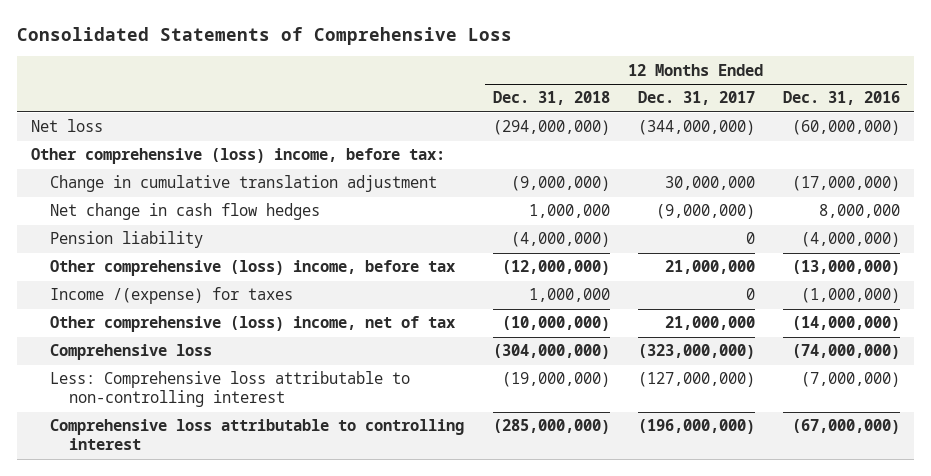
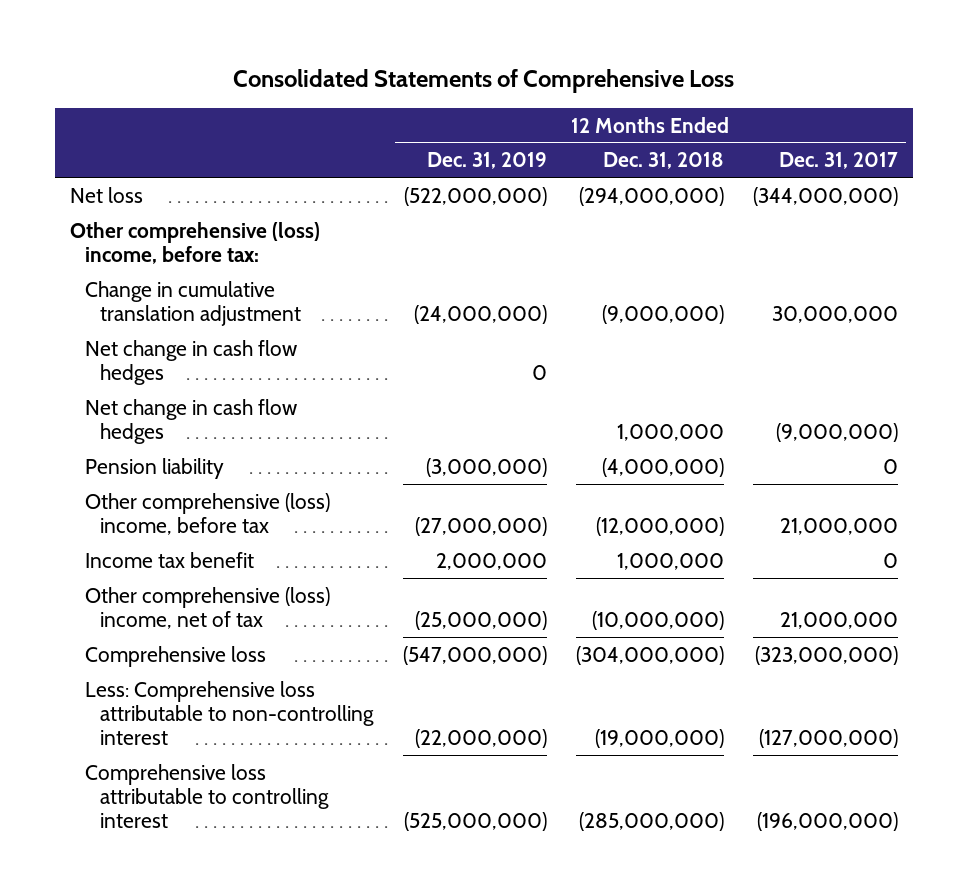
[782,91,900,106] Dec. 31, 2016 -> none
none -> [426,152,547,170] Dec. 31, 2019
none -> [84,339,297,386] Net change in cash flow hedges
[50,287,294,305] Income /(expense) for taxes -> [84,551,254,568] Income tax benefit

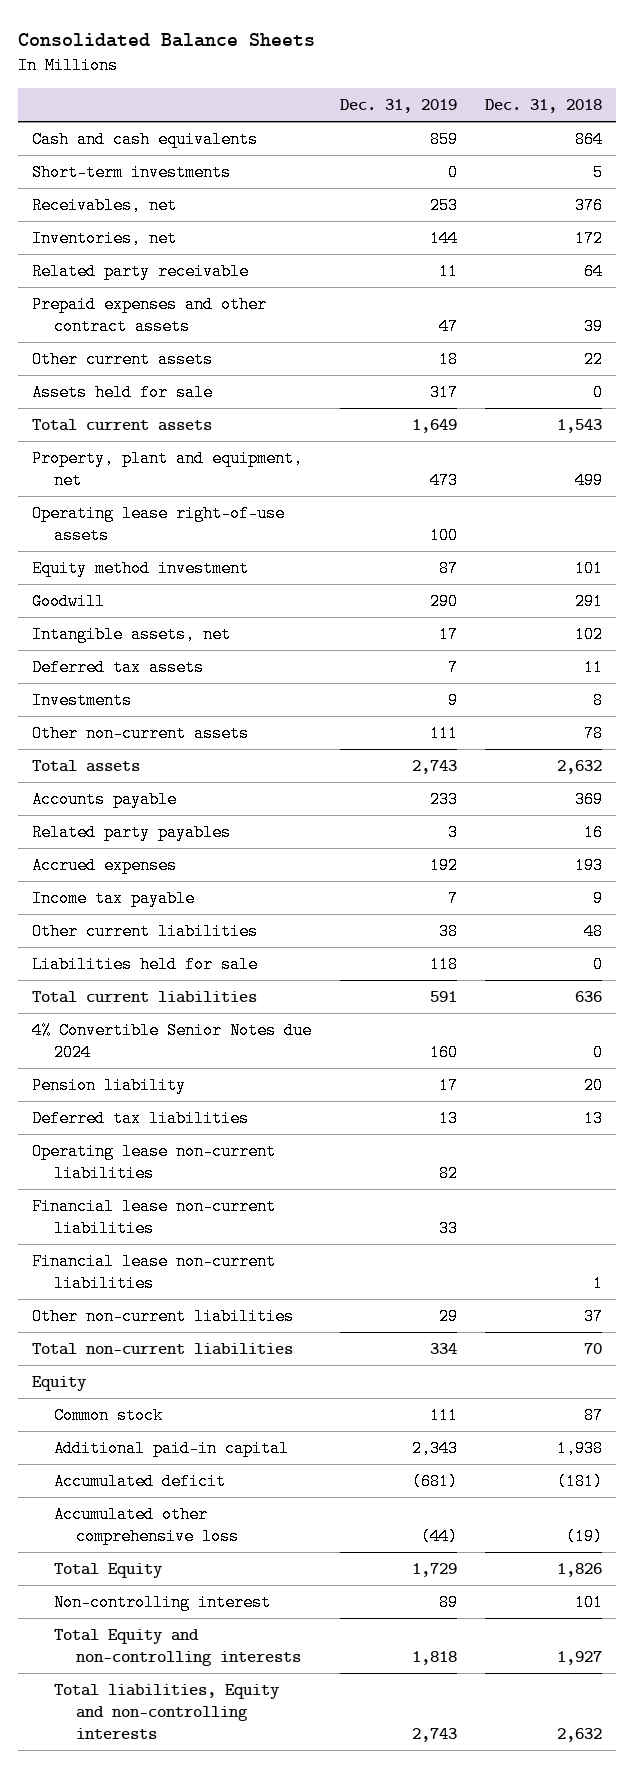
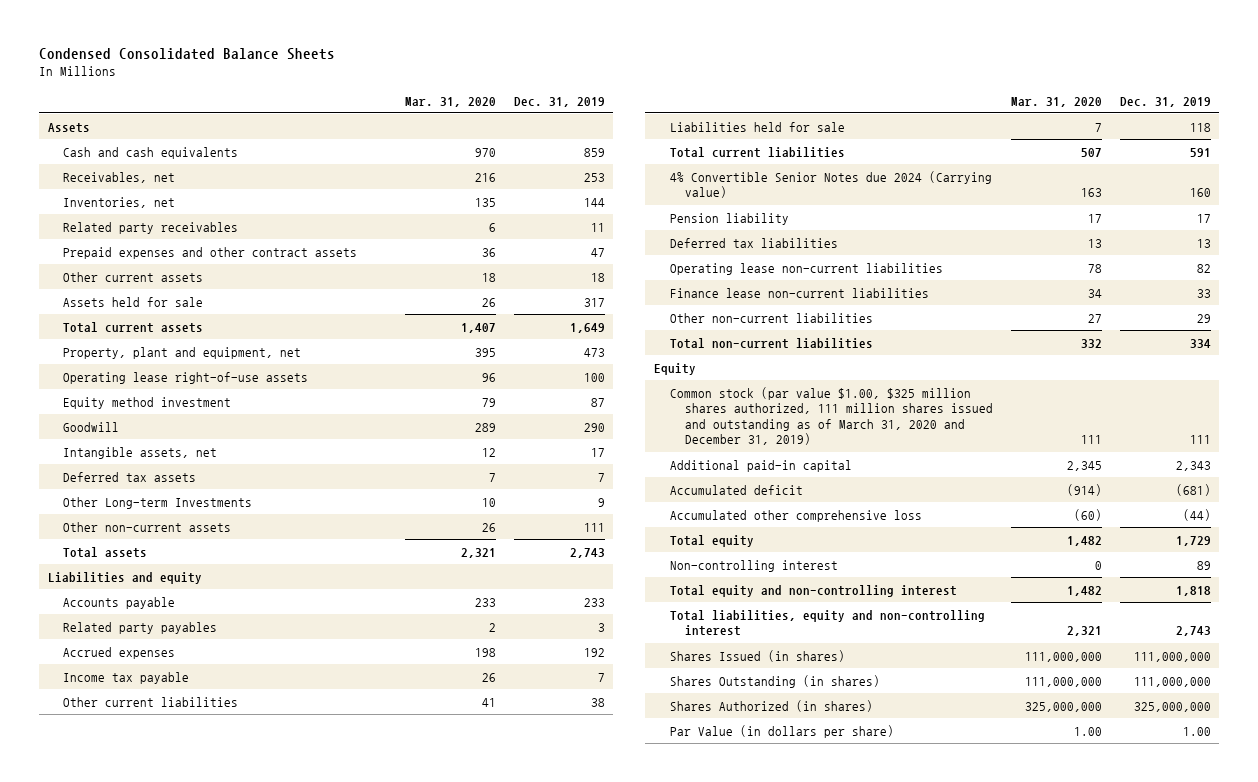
[18,33,316,48] Consolidated Balance Sheets -> [38,48,335,61] Condensed Consolidated Balance Sheets
[484,98,602,113] Dec. 31, 2018 -> none
none -> [404,96,496,107] Mar. 31, 2020
none -> [47,122,90,133] Assets
[32,164,232,182] Short-term investments -> none
[32,263,250,281] Related party receivable -> [63,221,239,234] Related party receivables
[32,692,133,710] Investments -> [63,496,253,509] Other Long-term Investments
none -> [47,571,202,584] Liabilities and equity
[32,1022,313,1062] 4% Convertible Senior Notes due 2024 -> [669,170,992,199] 4% Convertible Senior Notes due 2024 (Carrying value)
[32,1253,277,1293] Financial lease non-current liabilities -> none
[32,1198,277,1238] Financial lease non-current liabilities -> [669,287,929,298] Finance lease non-current liabilities
[54,1407,164,1425] Common stock -> [669,386,994,446] Common stock (par value $1.00, $325 million shares authorized, 111 million shares issued and outstanding as of March 31, 2020 and December 31, 2019)
[54,1563,164,1579] Total Equity -> [669,534,754,547] Total equity
[54,1629,302,1667] Total Equity and non-controlling interests -> [669,584,957,597] Total equity and non-controlling interest
[54,1684,281,1740] Total liabilities, Equity and non-controlling interests -> [669,609,985,637] Total liabilities, equity and non-controlling interest
none -> [669,649,845,662] Shares Issued (in shares)
none -> [669,674,880,688] Shares Outstanding (in shares)
none -> [669,699,873,712] Shares Authorized (in shares)
none -> [669,724,894,738] Par Value (in dollars per share)

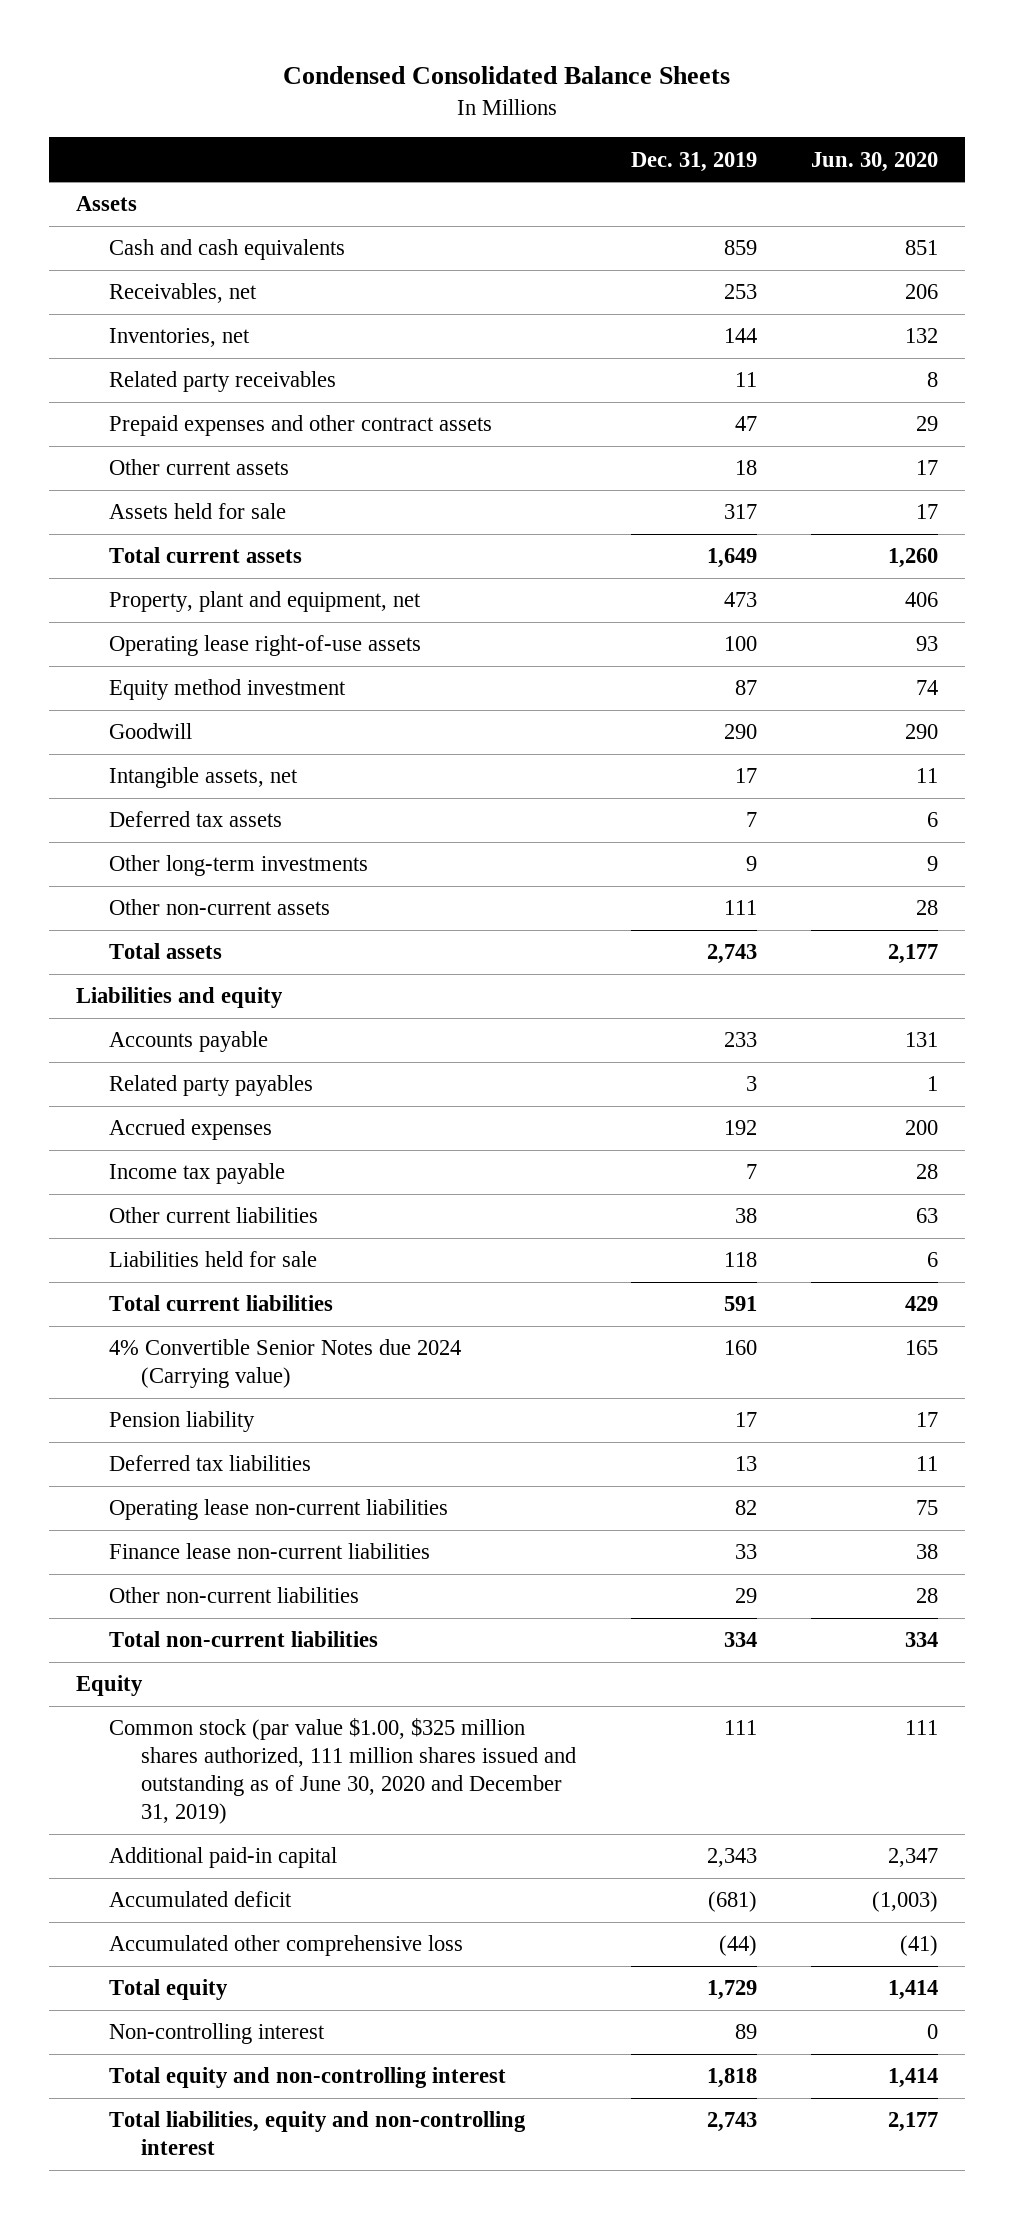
[404,96,496,107] Mar. 31, 2020 -> none
none -> [811,151,939,172] Jun. 30, 2020
[63,496,253,509] Other Long-term Investments -> [108,855,368,877] Other long-term investments
[669,386,994,446] Common stock (par value $1.00, $325 million shares authorized, 111 million shares issued and outstanding as of March 31, 2020 and December 31, 2019) -> [108,1718,577,1825] Common stock (par value $1.00, $325 million shares authorized, 111 million shares issued and outstanding as of June 30, 2020 and December 31, 2019)
[669,649,845,662] Shares Issued (in shares) -> none
[669,674,880,688] Shares Outstanding (in shares) -> none
[669,699,873,712] Shares Authorized (in shares) -> none
[669,724,894,738] Par Value (in dollars per share) -> none

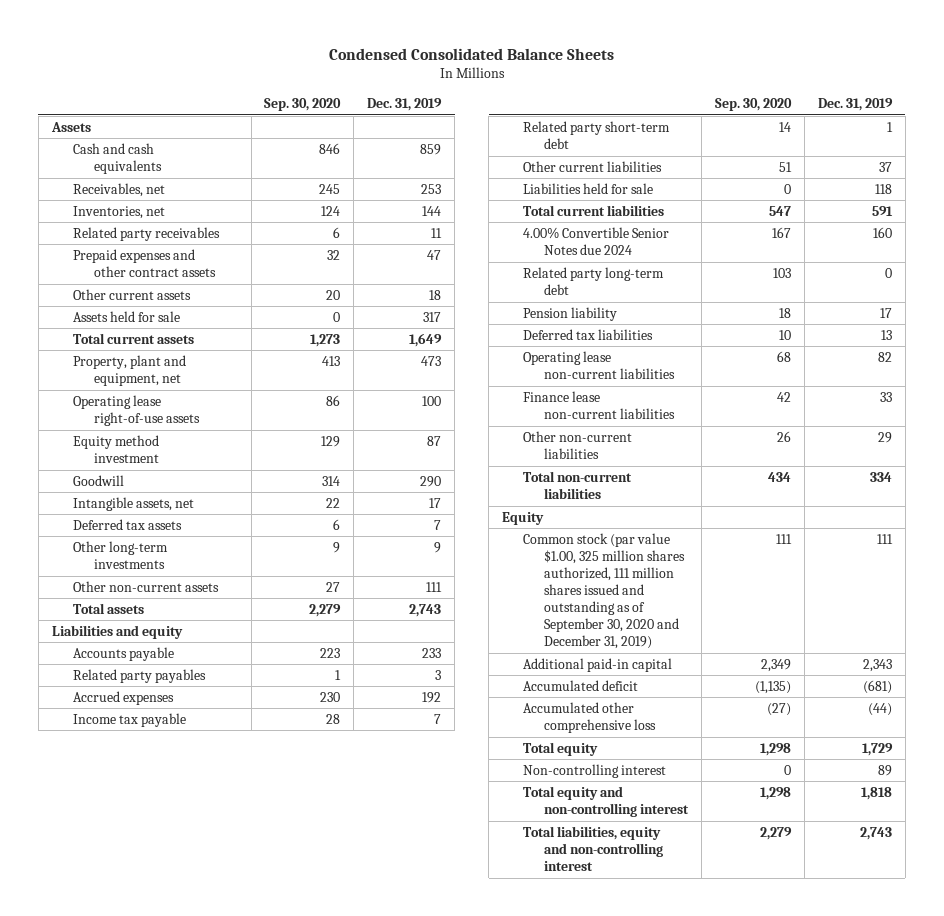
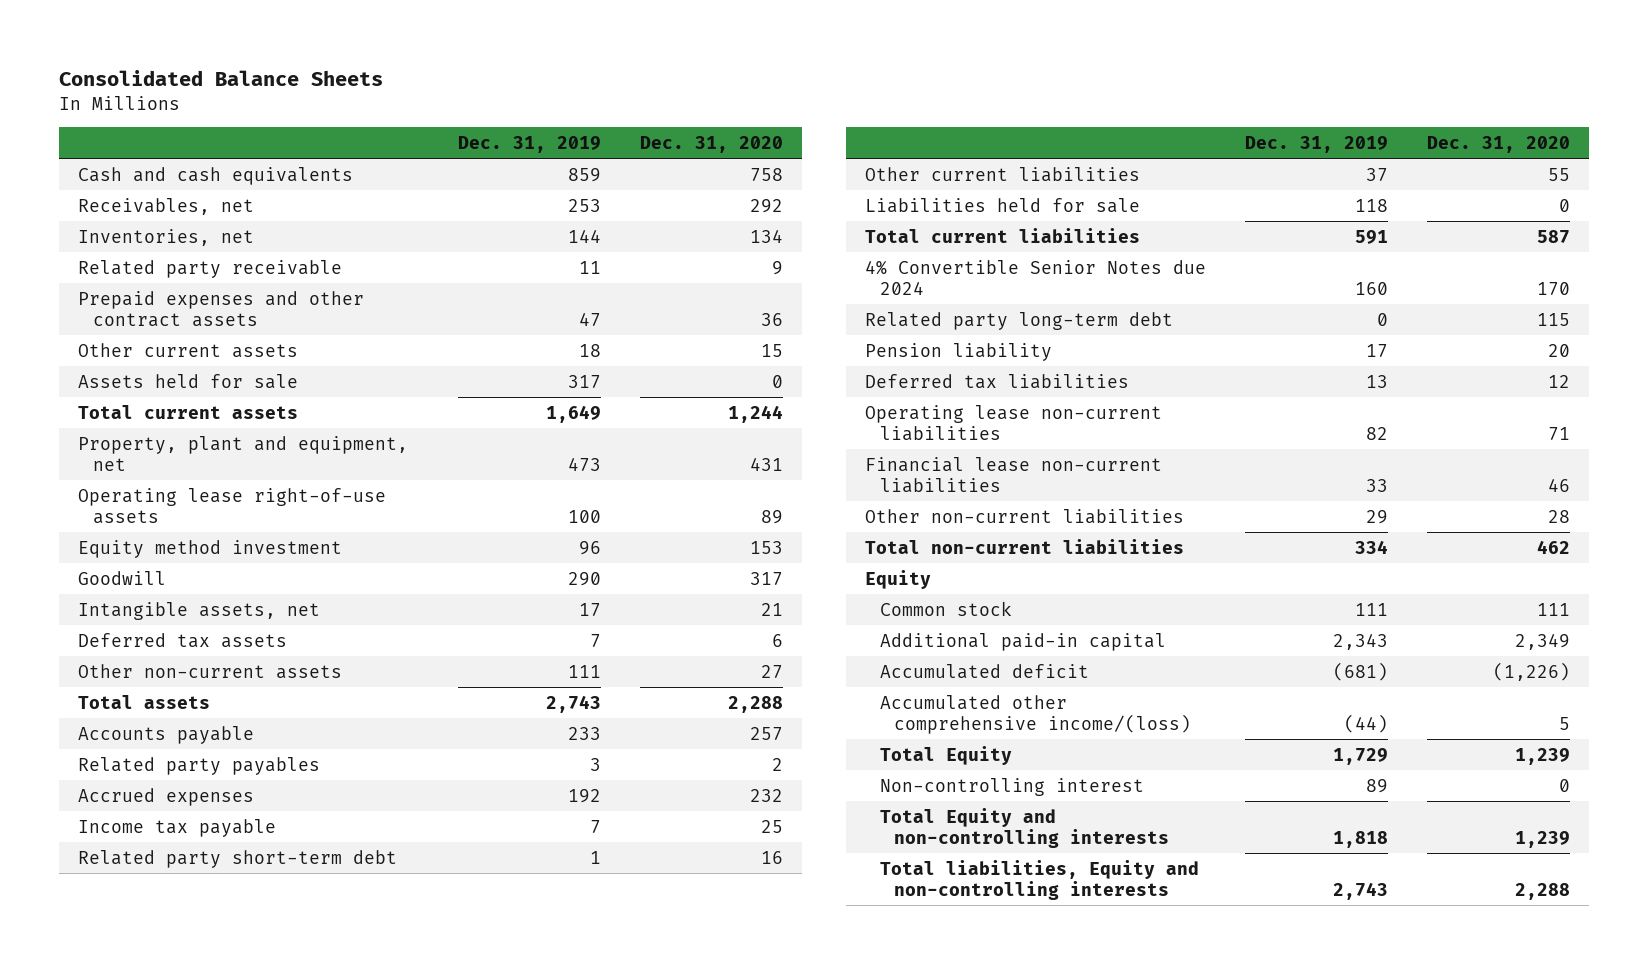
[328,47,614,60] Condensed Consolidated Balance Sheets -> [58,70,383,87] Consolidated Balance Sheets
[264,98,342,112] Sep. 30, 2020 -> none
none -> [639,135,783,153] Dec. 31, 2020
[50,121,91,132] Assets -> none
[72,226,220,241] Related party receivables -> [78,259,343,278] Related party receivable
[427,435,442,446] 87 -> [579,540,602,555] 96
[72,540,168,569] Other long-term investments -> none
[51,624,183,639] Liabilities and equity -> none
[523,226,670,255] 4.00% Convertible Senior Notes due 2024 -> [865,259,1207,295] 4% Convertible Senior Notes due 2024
[523,390,676,419] Finance lease non-current liabilities -> [865,456,1163,493] Financial lease non-current liabilities
[523,532,686,650] Common stock (par value $1.00, 325 million shares authorized, 111 million shares issued and outstanding as of September 30, 2020 and December 31, 2019) -> [879,600,1012,616] Common stock
[523,701,657,733] Accumulated other comprehensive loss -> [879,694,1192,734] Accumulated other comprehensive income/(loss)
[523,741,599,756] Total equity -> [879,745,1012,765] Total Equity
[523,785,690,817] Total equity and non-controlling interest -> [879,807,1170,848] Total Equity and non-controlling interests
[523,825,664,872] Total liabilities, equity and non-controlling interest -> [879,859,1199,900] Total liabilities, Equity and non-controlling interests

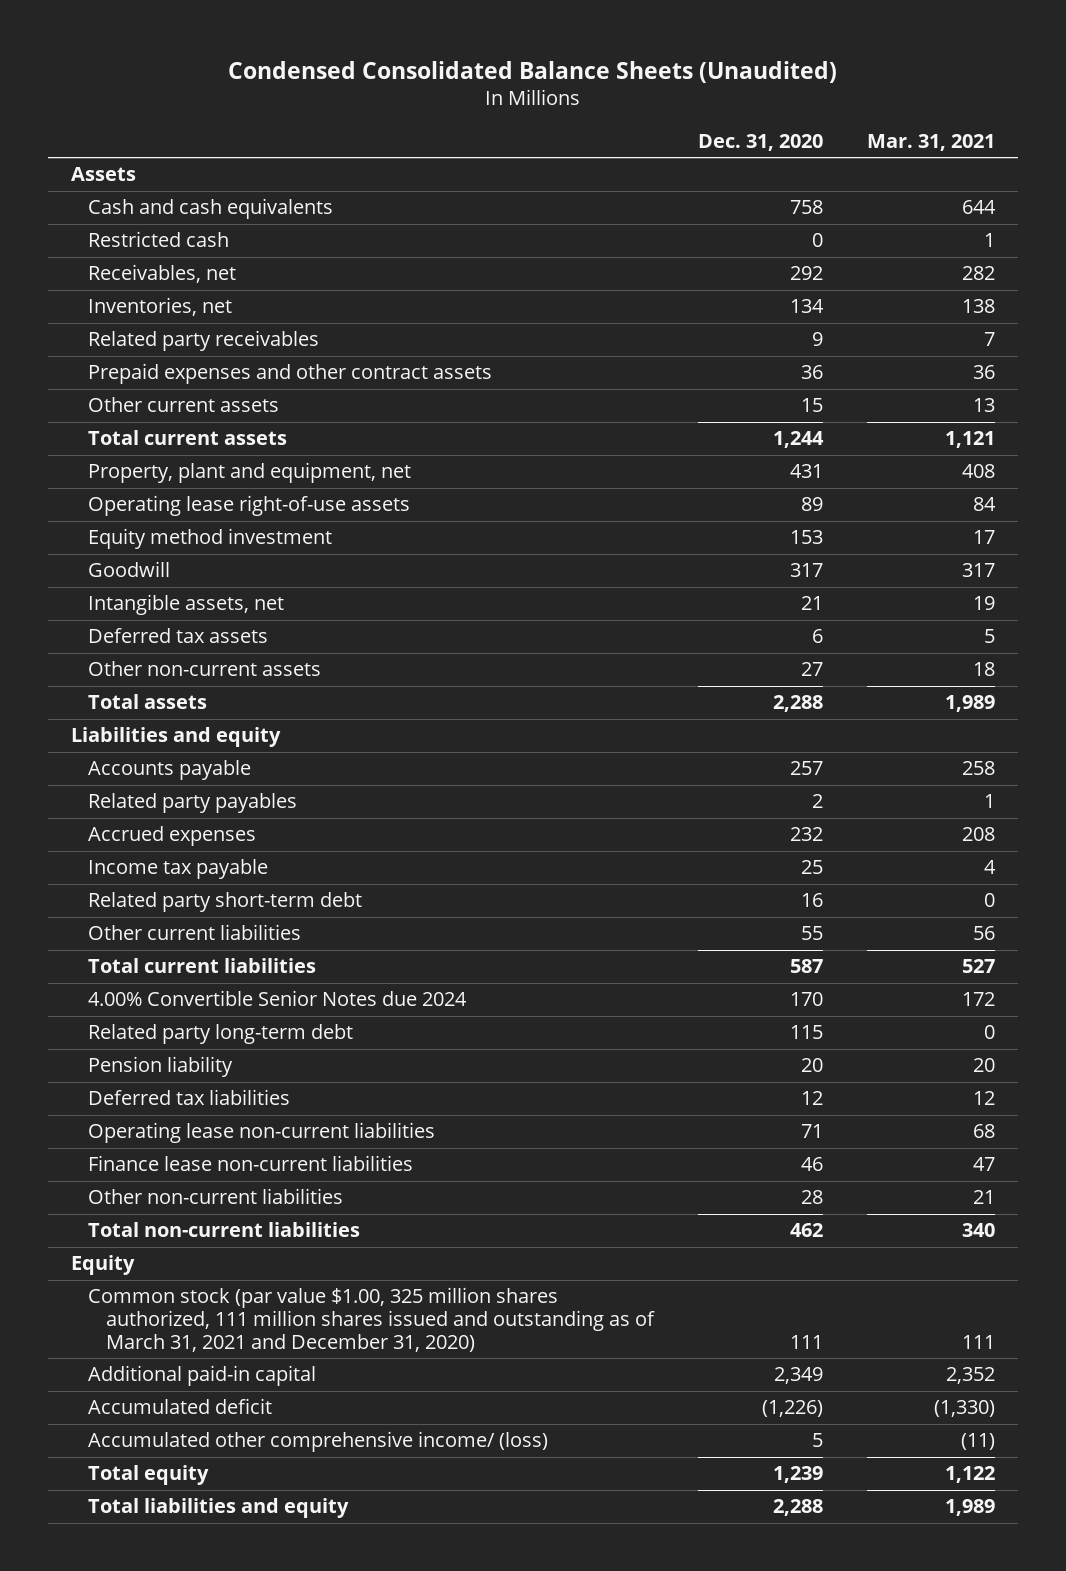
[58,70,383,87] Consolidated Balance Sheets -> [228,60,838,83] Condensed Consolidated Balance Sheets (Unaudited)
[458,135,602,153] Dec. 31, 2019 -> none
none -> [867,133,996,151] Mar. 31, 2021
none -> [70,167,136,182] Assets
none -> [88,231,230,248] Restricted cash
[78,259,343,278] Related party receivable -> [88,330,320,352] Related party receivables
[78,373,299,389] Assets held for sale -> none
none -> [70,727,281,748] Liabilities and equity
[865,197,1141,213] Liabilities held for sale -> none
[865,259,1207,295] 4% Convertible Senior Notes due 2024 -> [88,990,468,1007] 4.00% Convertible Senior Notes due 2024
[865,456,1163,493] Financial lease non-current liabilities -> [88,1155,414,1172] Finance lease non-current liabilities
[879,600,1012,616] Common stock -> [88,1287,655,1352] Common stock (par value $1.00, 325 million shares authorized, 111 million shares issued and outstanding as of March 31, 2021 and December 31, 2020)
[879,777,1144,796] Non-controlling interest -> none
[879,807,1170,848] Total Equity and non-controlling interests -> none
[879,694,1192,734] Accumulated other comprehensive income/(loss) -> [88,1431,549,1453] Accumulated other comprehensive income/ (loss)
[879,745,1012,765] Total Equity -> [88,1465,210,1486] Total equity
[879,859,1199,900] Total liabilities, Equity and non-controlling interests -> [88,1498,350,1519] Total liabilities and equity

